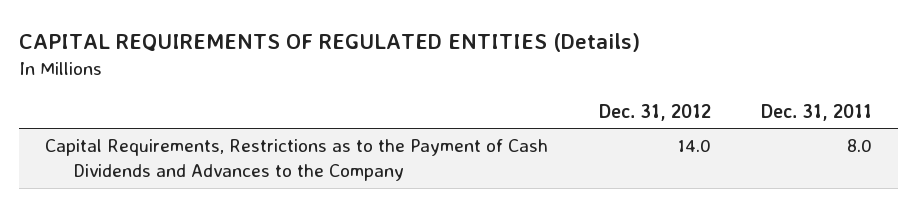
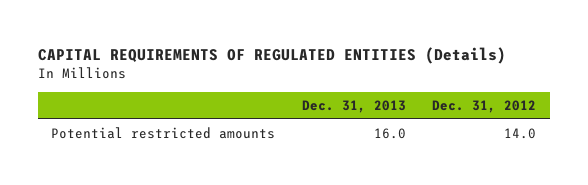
[761,103,873,121] Dec. 31, 2011 -> none
none -> [301,99,406,113] Dec. 31, 2013
[44,139,548,182] Capital Requirements, Restrictions as to the Payment of Cash Dividends and Advances to the Company -> [51,127,276,140] Potential restricted amounts

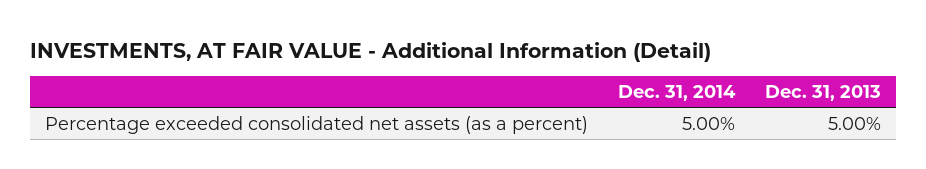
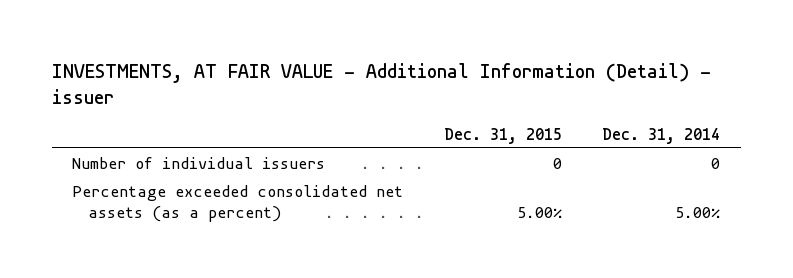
[30,42,712,63] INVESTMENTS, AT FAIR VALUE - Additional Information (Detail) -> [52,62,712,104] INVESTMENTS, AT FAIR VALUE - Additional Information (Detail) - issuer
[764,84,881,101] Dec. 31, 2013 -> none
none -> [443,127,562,144] Dec. 31, 2015
none -> [72,156,326,169] Number of individual issuers

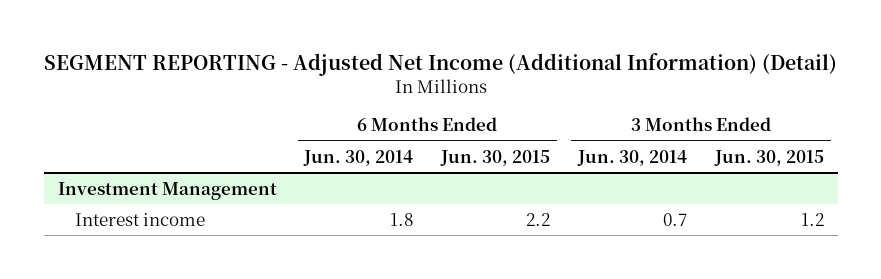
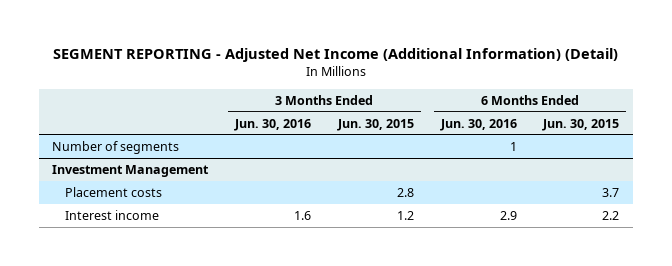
[303,149,414,166] Jun. 30, 2014 -> none
[577,149,688,166] Jun. 30, 2014 -> none
none -> [234,118,312,131] Jun. 30, 2016
none -> [439,118,517,131] Jun. 30, 2016
none -> [52,141,180,155] Number of segments
none -> [65,187,163,198] Placement costs

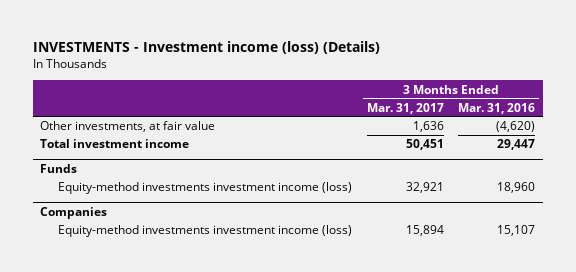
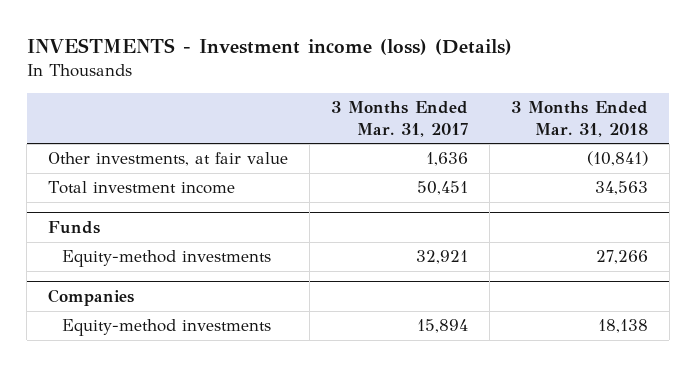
[458,102,536,114] Mar. 31, 2016 -> none
none -> [511,101,649,137] 3 Months Ended Mar. 31, 2018
[58,182,353,195] Equity-method investments investment income (loss) -> [62,250,272,268] Equity-method investments
[58,225,353,238] Equity-method investments investment income (loss) -> [62,319,272,337] Equity-method investments

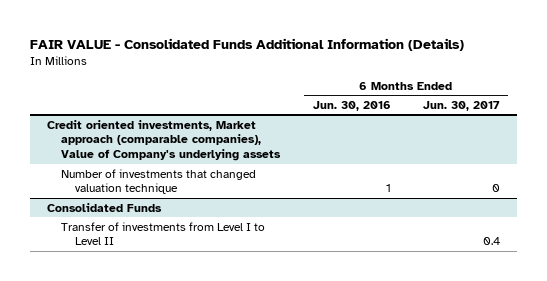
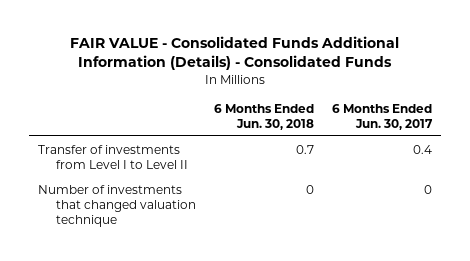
[30,37,465,51] FAIR VALUE - Consolidated Funds Additional Information (Details) -> [70,36,400,71] FAIR VALUE - Consolidated Funds Additional Information (Details) - Consolidated Funds
[312,100,391,111] Jun. 30, 2016 -> none
none -> [213,103,314,130] 6 Months Ended Jun. 30, 2018
[46,119,281,162] Credit oriented investments, Market approach (comparable companies), Value of Company's underlying assets -> none
[60,168,256,195] Number of investments that changed valuation technique -> none
[46,202,162,212] Consolidated Funds -> none
none -> [38,184,196,227] Number of investments that changed valuation technique

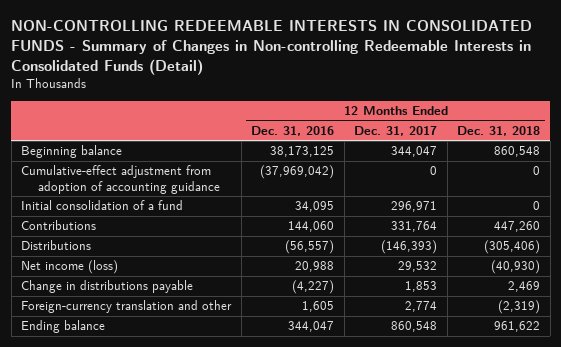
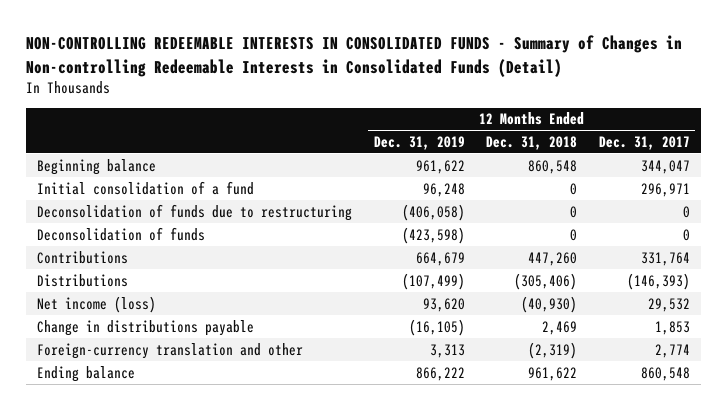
[251,125,335,136] Dec. 31, 2016 -> none
none -> [373,135,465,150] Dec. 31, 2019
[21,165,220,194] Cumulative-effect adjustment from adoption of accounting guidance -> none
none -> [36,203,352,221] Deconsolidation of funds due to restructuring
none -> [36,226,205,241] Deconsolidation of funds

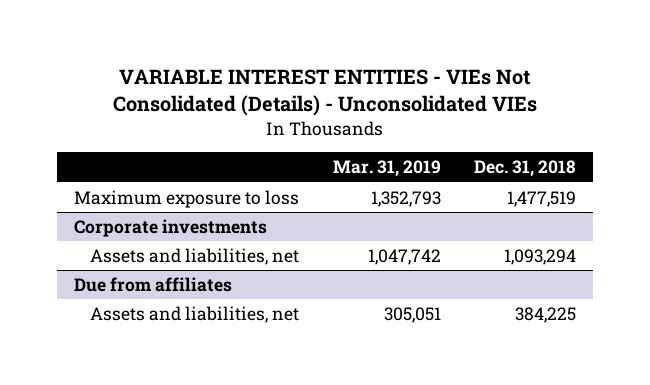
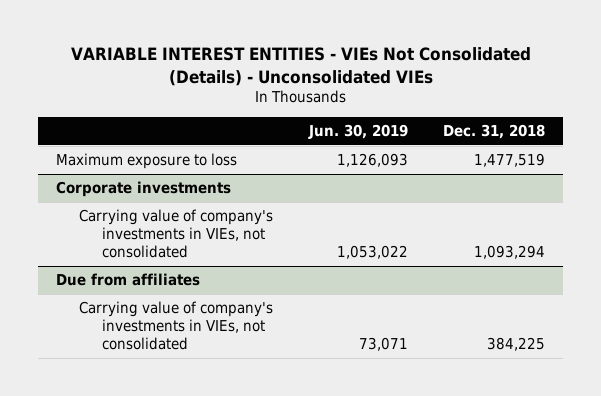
[332,160,441,178] Mar. 31, 2019 -> none
none -> [307,123,408,139] Jun. 30, 2019
[90,247,300,265] Assets and liabilities, net -> [78,209,273,259] Carrying value of company's investments in VIEs, not consolidated
[90,305,300,323] Assets and liabilities, net -> [78,301,273,351] Carrying value of company's investments in VIEs, not consolidated

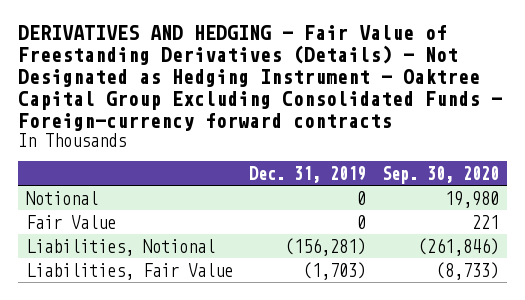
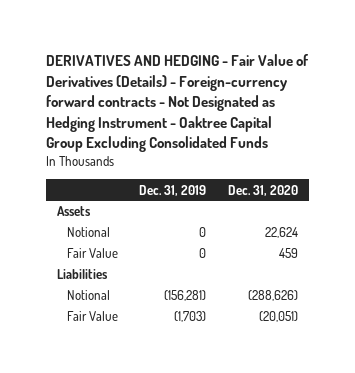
[18,24,503,131] DERIVATIVES AND HEDGING - Fair Value of Freestanding Derivatives (Details) - Not Designated as Hedging Instrument - Oaktree Capital Group Excluding Consolidated Funds - Foreign-currency forward contracts -> [45,54,309,153] DERIVATIVES AND HEDGING - Fair Value of Derivatives (Details) - Foreign-currency forward contracts - Not Designated as Hedging Instrument - Oaktree Capital Group Excluding Consolidated Funds
[381,165,499,184] Sep. 30, 2020 -> none
none -> [228,184,299,196] Dec. 31, 2020
none -> [56,206,91,217] Assets
none -> [56,269,108,280] Liabilities
[25,238,215,256] Liabilities, Notional -> [66,290,110,301] Notional
[25,262,233,280] Liabilities, Fair Value -> [66,311,118,322] Fair Value

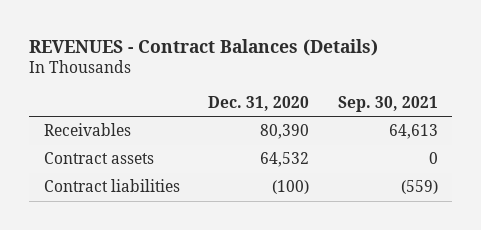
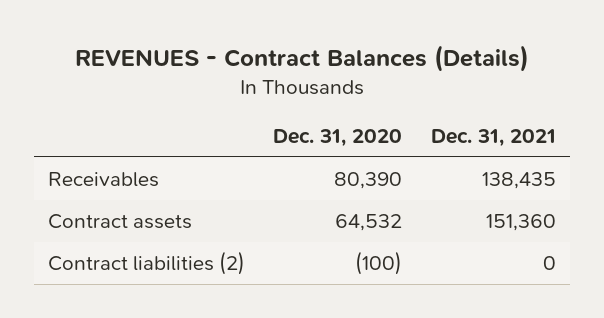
[337,96,438,113] Sep. 30, 2021 -> none
none -> [430,129,556,148] Dec. 31, 2021
[43,179,180,193] Contract liabilities -> [48,250,246,275] Contract liabilities (2)

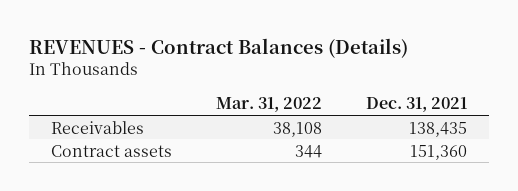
[273,129,403,148] Dec. 31, 2020 -> none
none -> [215,97,322,113] Mar. 31, 2022
[48,250,246,275] Contract liabilities (2) -> none

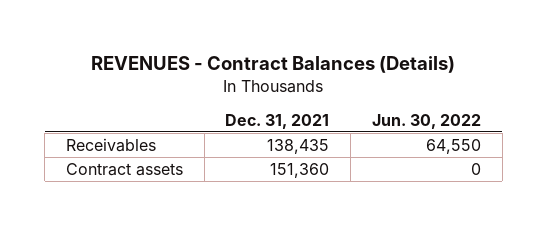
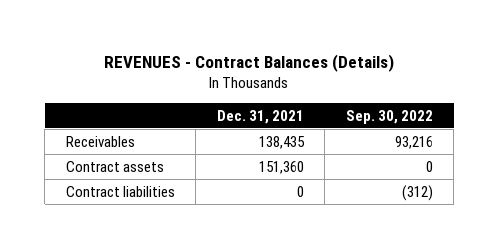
[372,113,482,129] Jun. 30, 2022 -> none
none -> [345,109,433,124] Sep. 30, 2022
none -> [65,185,175,197] Contract liabilities

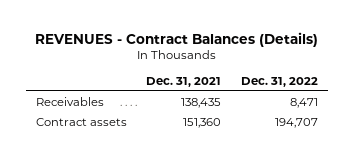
[345,109,433,124] Sep. 30, 2022 -> none
none -> [241,76,319,87] Dec. 31, 2022
[65,185,175,197] Contract liabilities -> none

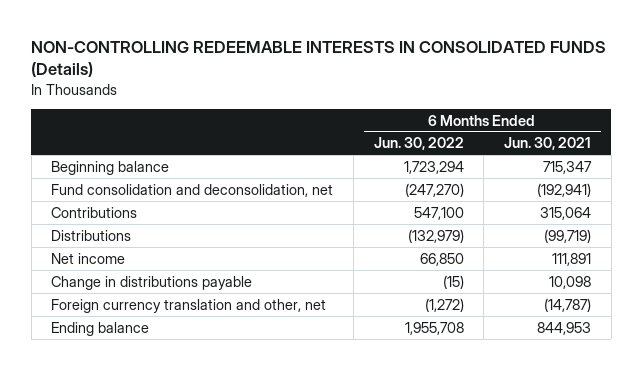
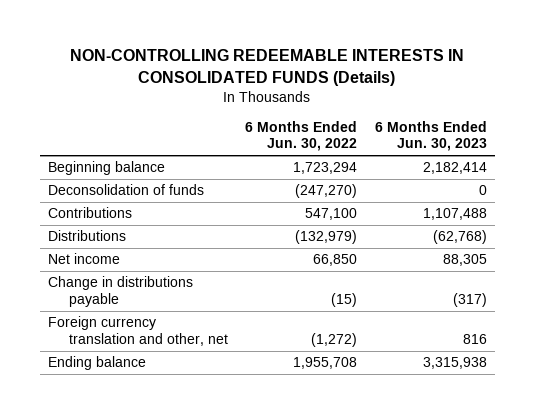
[504,137,592,151] Jun. 30, 2021 -> none
none -> [374,120,487,152] 6 Months Ended Jun. 30, 2023
[51,183,334,197] Fund consolidation and deconsolidation, net -> [48,184,205,196] Deconsolidation of funds

